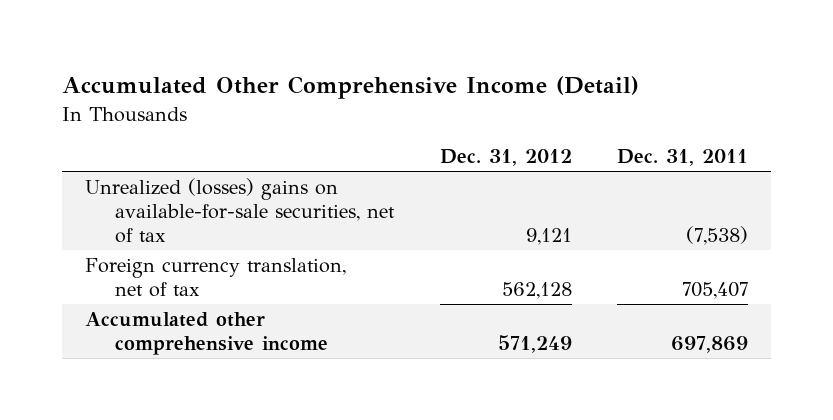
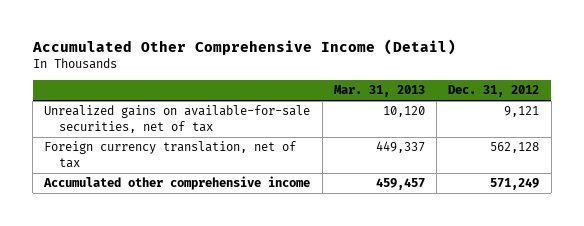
[616,149,748,167] Dec. 31, 2011 -> none
none -> [333,85,425,98] Mar. 31, 2013
[84,178,396,243] Unrealized (losses) gains on available-for-sale securities, net of tax -> [44,105,311,133] Unrealized gains on available-for-sale securities, net of tax

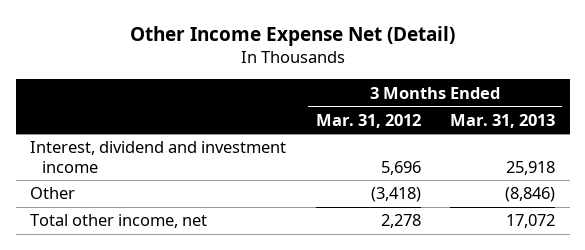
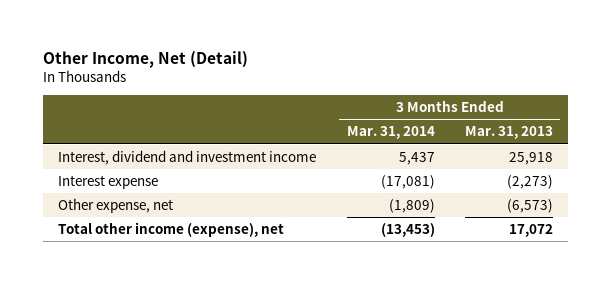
[129,25,455,46] Other Income Expense Net (Detail) -> [42,50,248,68] Other Income, Net (Detail)
[315,113,421,128] Mar. 31, 2012 -> none
none -> [346,126,435,140] Mar. 31, 2014
none -> [58,174,159,189] Interest expense
[30,187,76,200] Other -> [58,197,174,213] Other expense, net
[504,187,555,203] (8,846) -> [506,198,553,213] (6,573)
[30,214,208,229] Total other income, net -> [58,221,285,237] Total other income (expense), net

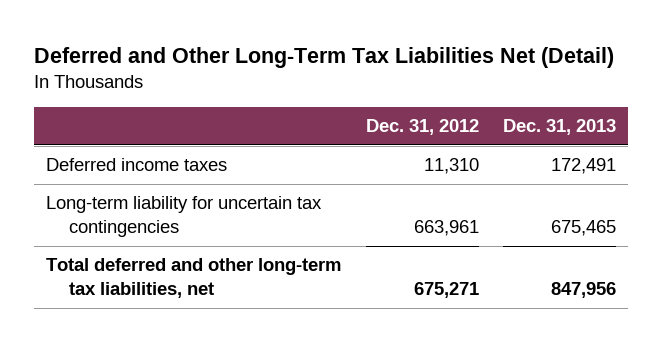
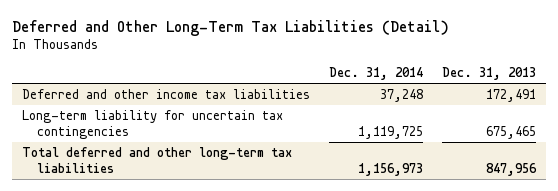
[34,46,615,68] Deferred and Other Long-Term Tax Liabilities Net (Detail) -> [12,19,450,36] Deferred and Other Long-Term Tax Liabilities (Detail)
[365,119,479,136] Dec. 31, 2012 -> none
none -> [328,67,423,81] Dec. 31, 2014
[46,158,228,172] Deferred income taxes -> [21,88,310,99] Deferred and other income tax liabilities
[46,258,342,299] Total deferred and other long-term tax liabilities, net -> [21,146,292,174] Total deferred and other long-term tax liabilities

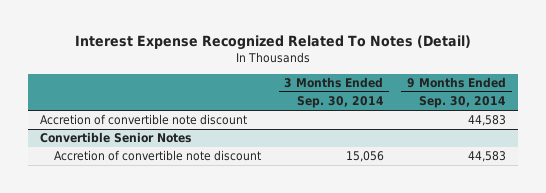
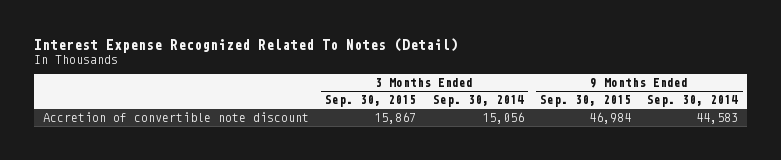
none -> [325,95,417,108] Sep. 30, 2015
none -> [539,95,631,108] Sep. 30, 2015
[39,114,247,126] Accretion of convertible note discount -> none
[39,132,191,144] Convertible Senior Notes -> none

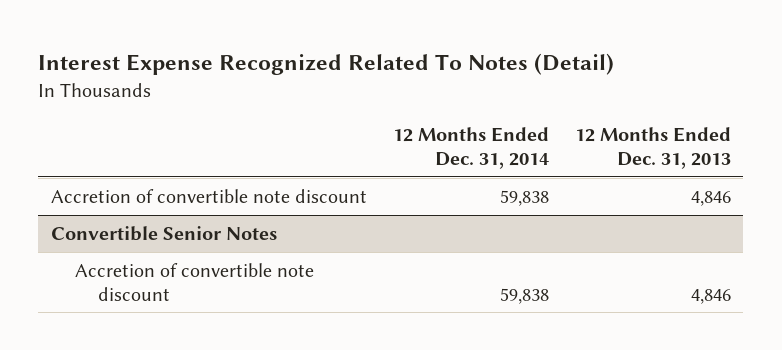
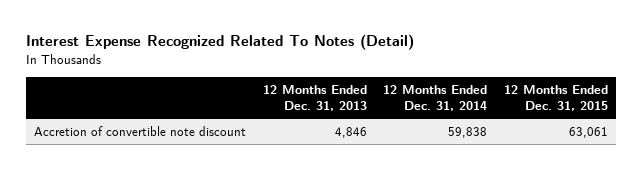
none -> [503,85,608,111] 12 Months Ended Dec. 31, 2015
[51,225,278,241] Convertible Senior Notes -> none
[74,262,314,301] Accretion of convertible note discount -> none

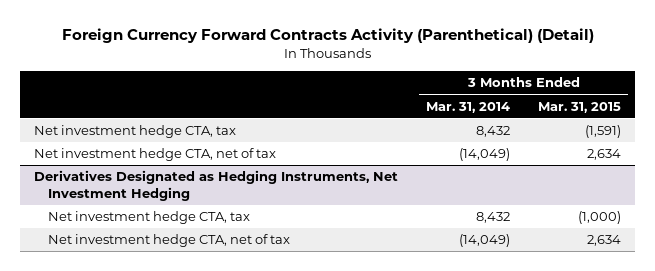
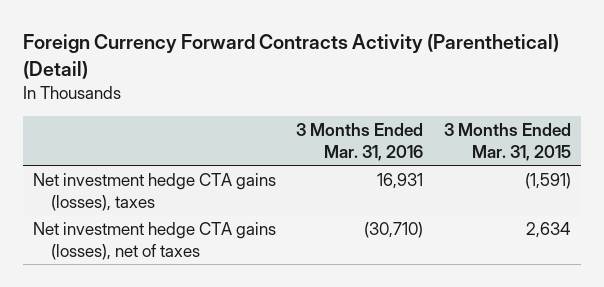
[426,101,511,113] Mar. 31, 2014 -> none
none -> [296,123,424,161] 3 Months Ended Mar. 31, 2016
[34,170,399,201] Derivatives Designated as Hedging Instruments, Net Investment Hedging -> none
[47,211,250,225] Net investment hedge CTA, tax -> none
[47,234,290,248] Net investment hedge CTA, net of tax -> none
[34,125,237,139] Net investment hedge CTA, tax -> [32,172,276,211] Net investment hedge CTA gains (losses), taxes
[34,148,277,162] Net investment hedge CTA, net of tax -> [32,221,276,260] Net investment hedge CTA gains (losses), net of taxes

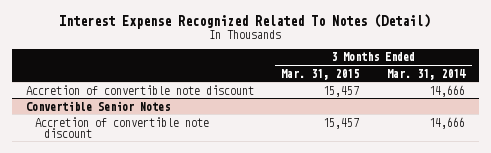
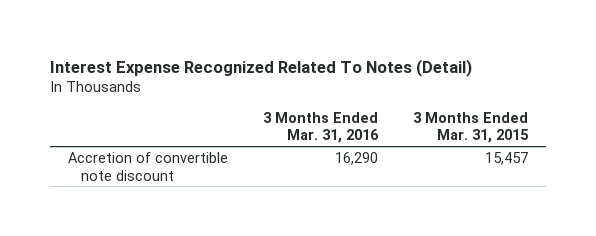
[387,68,467,80] Mar. 31, 2014 -> none
none -> [263,112,380,144] 3 Months Ended Mar. 31, 2016
[25,100,170,111] Convertible Senior Notes -> none
[34,116,209,138] Accretion of convertible note discount -> none

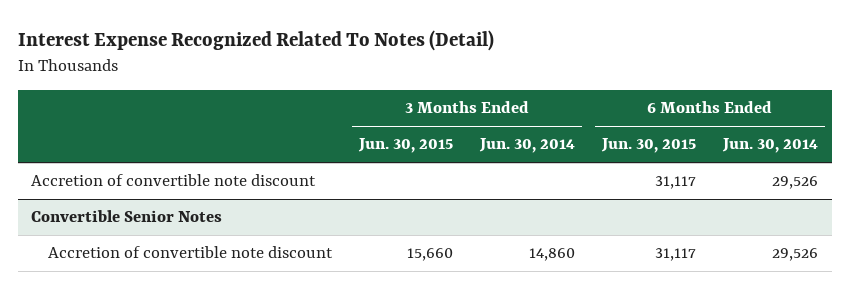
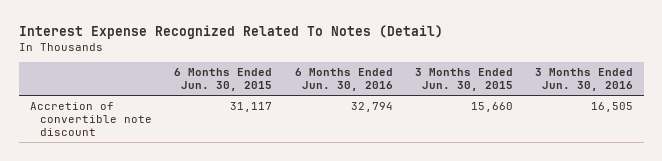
[479,138,576,154] Jun. 30, 2014 -> none
[722,138,819,154] Jun. 30, 2014 -> none
none -> [294,68,393,92] 6 Months Ended Jun. 30, 2016
none -> [534,68,633,92] 3 Months Ended Jun. 30, 2016
[31,174,317,187] Accretion of convertible note discount -> none
[31,210,223,223] Convertible Senior Notes -> none

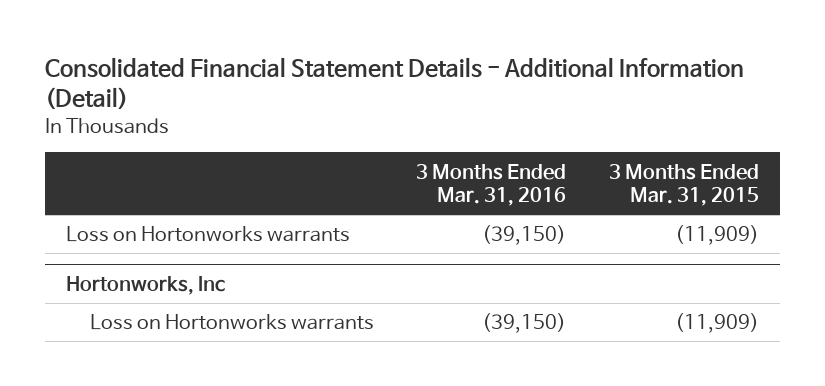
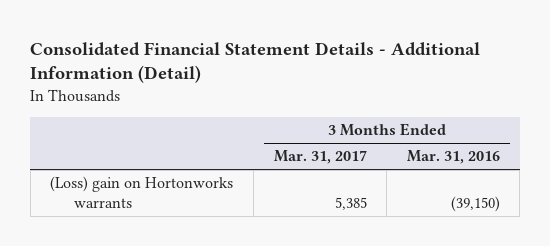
[608,163,759,207] 3 Months Ended Mar. 31, 2015 -> none
none -> [273,150,367,165] Mar. 31, 2017
[66,275,226,295] Hortonworks, Inc -> none
[89,314,374,331] Loss on Hortonworks warrants -> none
[66,226,351,243] Loss on Hortonworks warrants -> [50,176,234,208] (Loss) gain on Hortonworks warrants

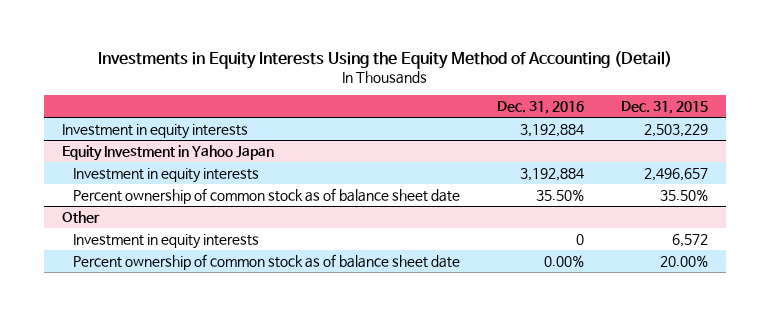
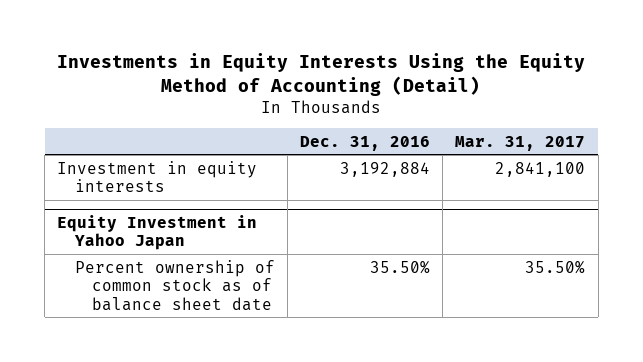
[620,100,708,114] Dec. 31, 2015 -> none
none -> [455,135,586,151] Mar. 31, 2017
[73,167,260,183] Investment in equity interests -> none
[61,210,100,223] Other -> none
[73,233,260,249] Investment in equity interests -> none
[73,253,461,270] Percent ownership of common stock as of balance sheet date -> none

